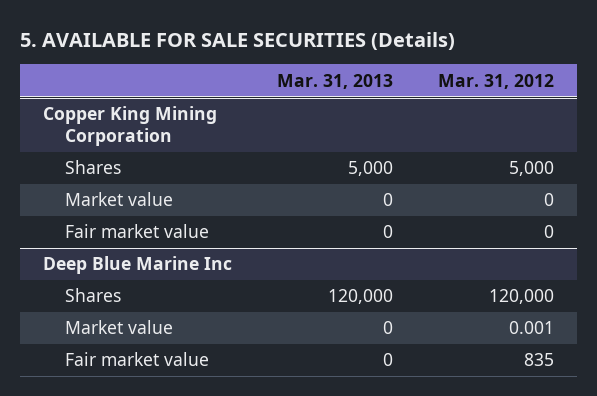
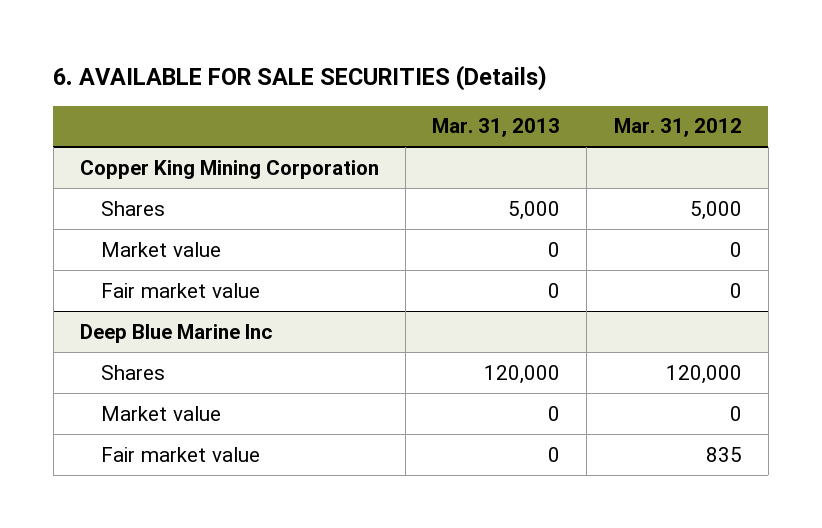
[20,32,456,51] 5. AVAILABLE FOR SALE SECURITIES (Details) -> [53,65,548,92] 6. AVAILABLE FOR SALE SECURITIES (Details)
[509,321,555,335] 0.001 -> [729,405,742,421] 0

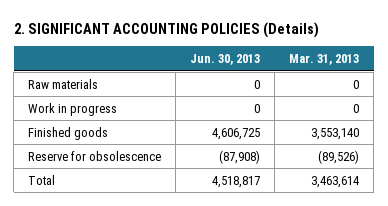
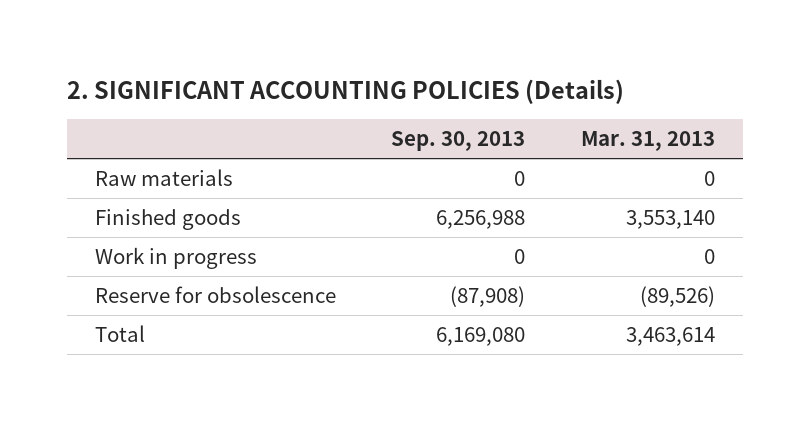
[190,54,261,66] Jun. 30, 2013 -> none
none -> [391,131,526,152] Sep. 30, 2013
[28,102,118,116] Work in progress -> [94,247,257,270] Work in progress

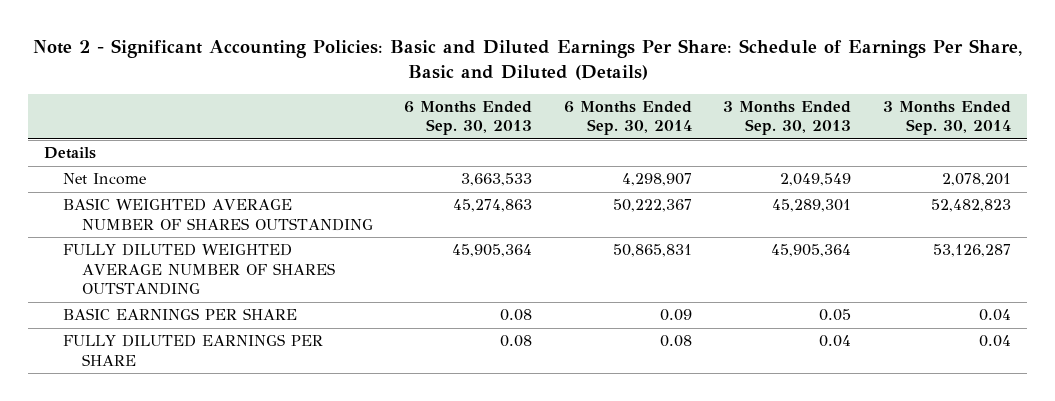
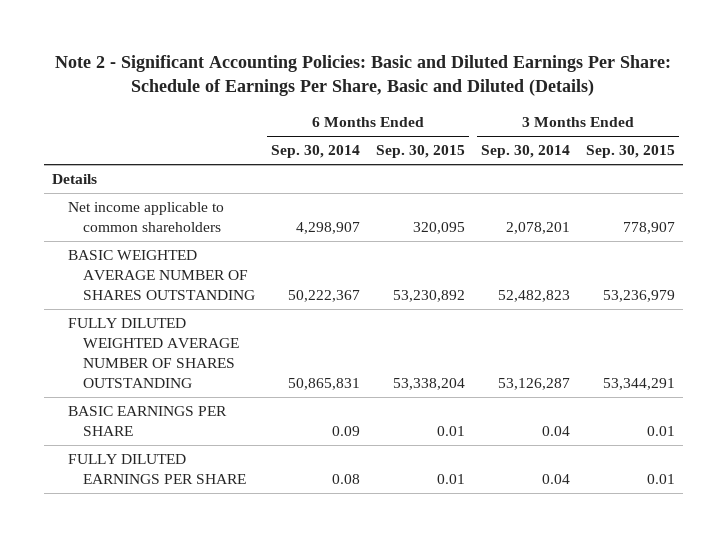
[404,100,533,136] 6 Months Ended Sep. 30, 2013 -> none
[723,100,852,136] 3 Months Ended Sep. 30, 2013 -> none
none -> [376,145,466,159] Sep. 30, 2015
none -> [585,145,675,159] Sep. 30, 2015
[62,173,146,186] Net Income -> [67,202,224,232] Net income applicable to common shareholders

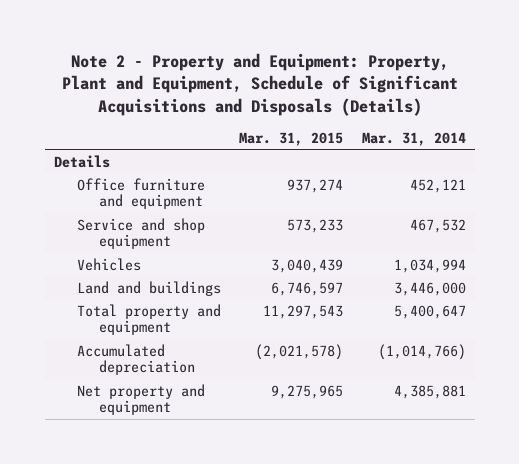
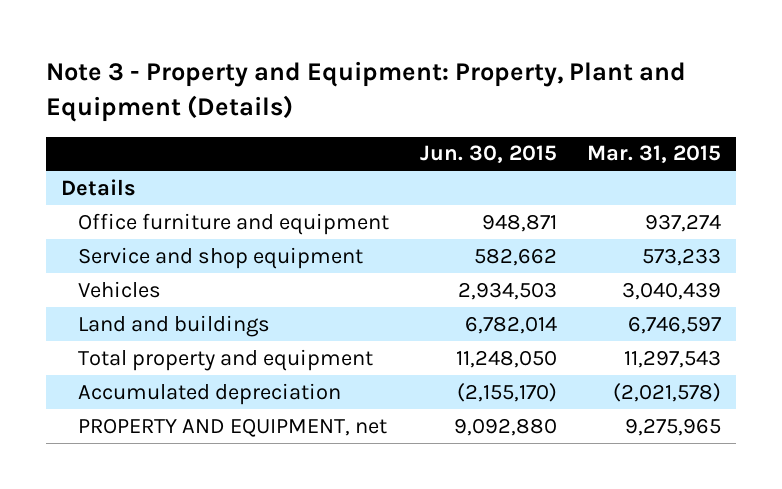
[61,53,458,116] Note 2 - Property and Equipment: Property, Plant and Equipment, Schedule of Significant Acquisitions and Disposals (Details) -> [46,61,687,122] Note 3 - Property and Equipment: Property, Plant and Equipment (Details)
[361,131,466,146] Mar. 31, 2014 -> none
none -> [419,145,557,164] Jun. 30, 2015
[76,383,205,416] Net property and equipment -> [78,417,388,437] PROPERTY AND EQUIPMENT, net

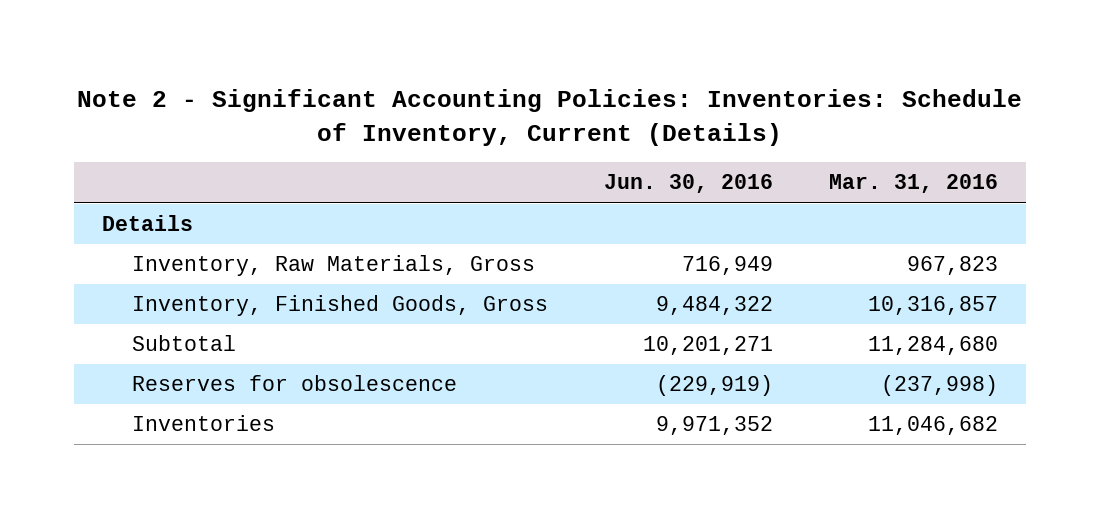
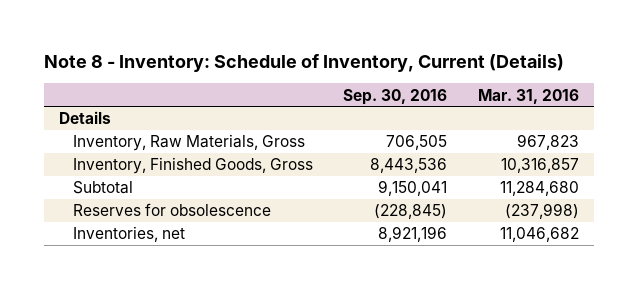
[77,89,1023,146] Note 2 - Significant Accounting Policies: Inventories: Schedule of Inventory, Current (Details) -> [43,54,564,73] Note 8 - Inventory: Schedule of Inventory, Current (Details)
[603,174,773,194] Jun. 30, 2016 -> none
none -> [343,88,448,105] Sep. 30, 2016
[131,415,275,432] Inventories -> [72,226,185,243] Inventories, net

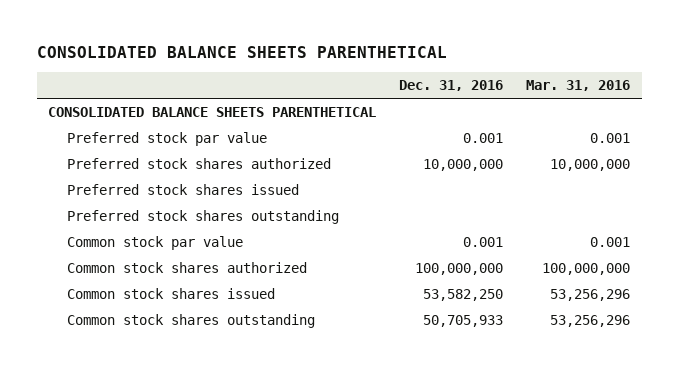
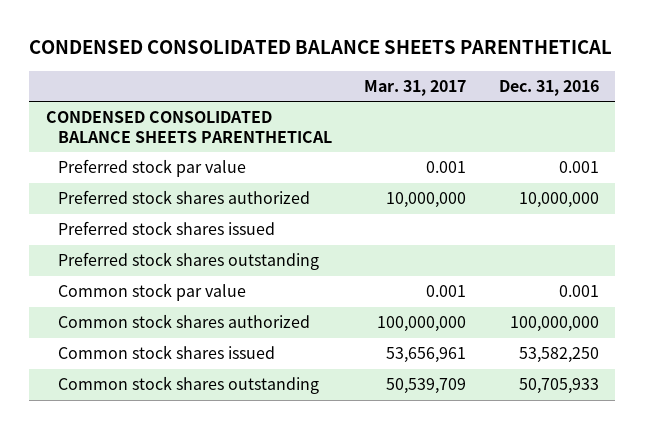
[36,46,447,59] CONSOLIDATED BALANCE SHEETS PARENTHETICAL -> [29,40,613,55] CONDENSED CONSOLIDATED BALANCE SHEETS PARENTHETICAL
[526,79,631,91] Mar. 31, 2016 -> none
none -> [364,79,467,96] Mar. 31, 2017
[48,107,377,118] CONSOLIDATED BALANCE SHEETS PARENTHETICAL -> [45,111,332,143] CONDENSED CONSOLIDATED BALANCE SHEETS PARENTHETICAL

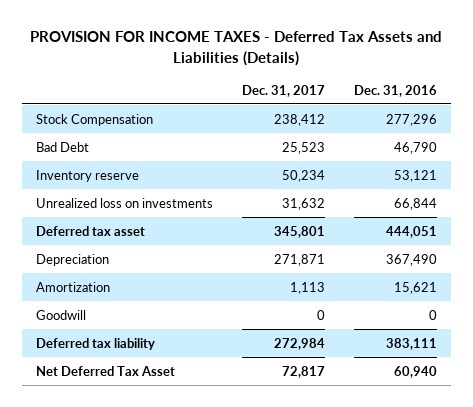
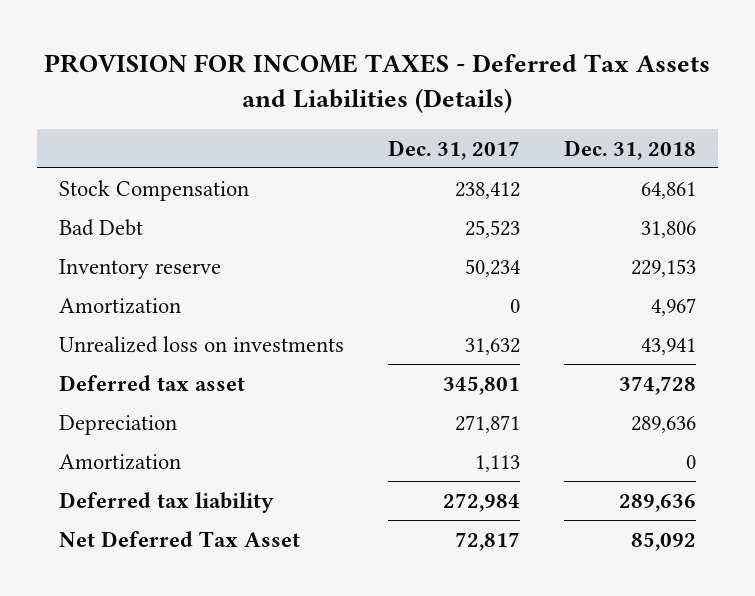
[353,84,437,97] Dec. 31, 2016 -> none
none -> [564,139,697,160] Dec. 31, 2018
none -> [58,297,181,314] Amortization
[36,309,87,320] Goodwill -> none

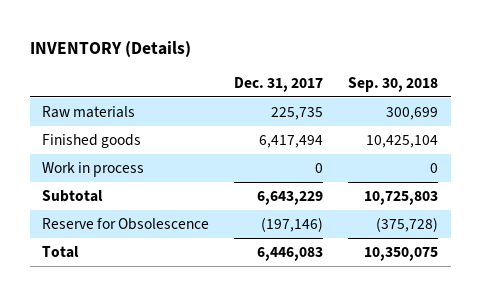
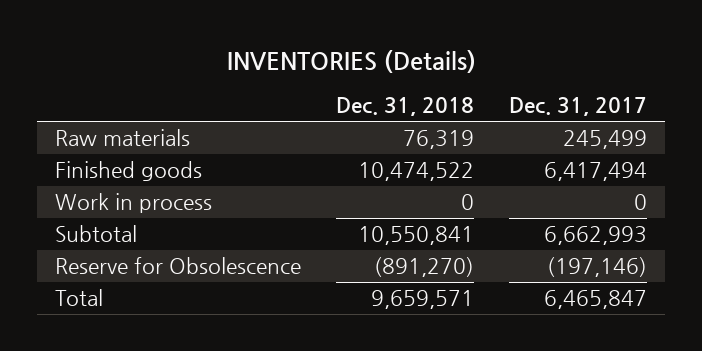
[29,40,191,57] INVENTORY (Details) -> [227,49,477,73] INVENTORIES (Details)
[348,77,439,93] Sep. 30, 2018 -> none
none -> [336,97,475,117] Dec. 31, 2018
[271,107,324,121] 225,735 -> [563,130,648,150] 245,499
[257,191,324,206] 6,643,229 -> [544,226,648,246] 6,662,993
[257,247,324,262] 6,446,083 -> [544,290,648,310] 6,465,847

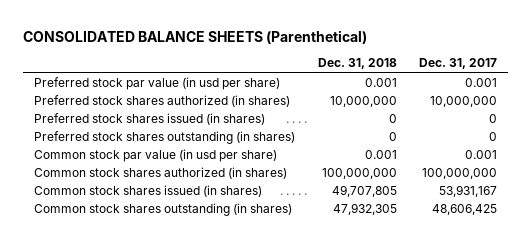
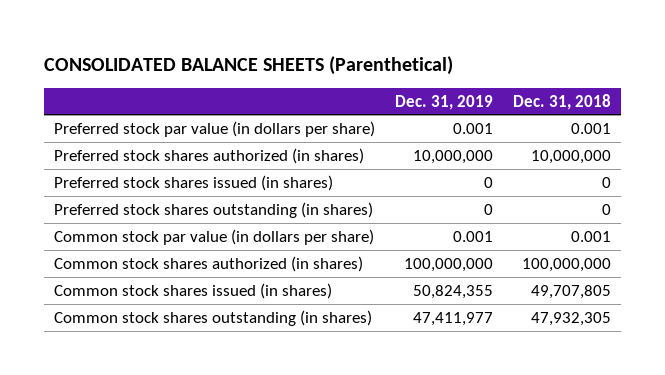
[419,58,498,70] Dec. 31, 2017 -> none
none -> [395,94,494,110] Dec. 31, 2019
[34,76,281,90] Preferred stock par value (in usd per share) -> [54,120,376,137] Preferred stock par value (in dollars per share)
[34,148,278,162] Common stock par value (in usd per share) -> [54,228,375,245] Common stock par value (in dollars per share)

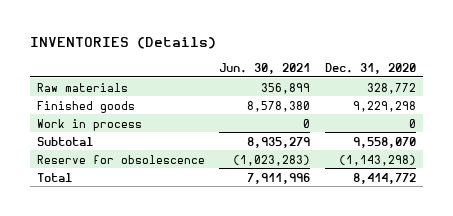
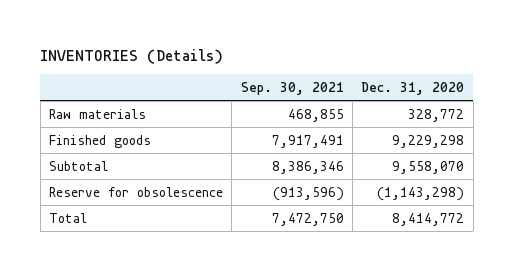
[219,62,311,74] Jun. 30, 2021 -> none
none -> [240,82,344,96] Sep. 30, 2021
[36,118,142,131] Work in process -> none

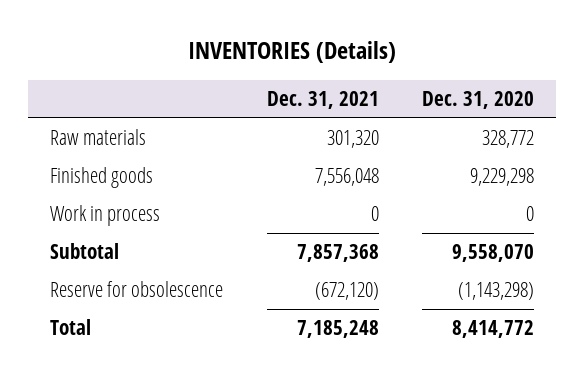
[240,82,344,96] Sep. 30, 2021 -> none
none -> [266,90,379,109] Dec. 31, 2021
none -> [49,205,160,227] Work in process

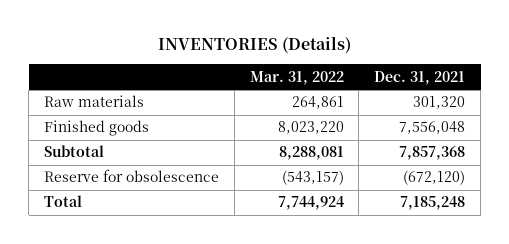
[422,90,535,109] Dec. 31, 2020 -> none
none -> [249,70,344,85] Mar. 31, 2022
[49,205,160,227] Work in process -> none

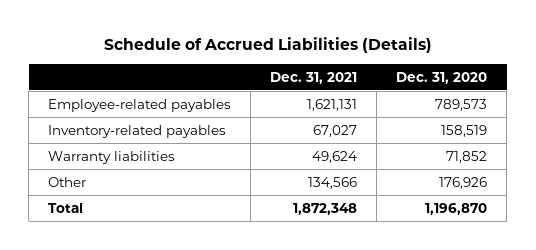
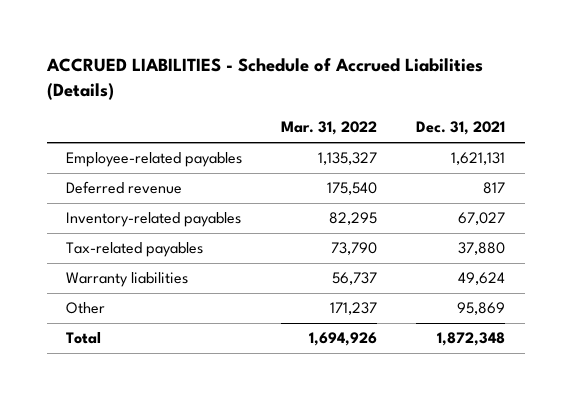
[103,37,432,54] Schedule of Accrued Liabilities (Details) -> [45,58,483,100] ACCRUED LIABILITIES - Schedule of Accrued Liabilities (Details)
[396,71,488,84] Dec. 31, 2020 -> none
none -> [281,121,378,136] Mar. 31, 2022
none -> [66,181,183,195] Deferred revenue
none -> [66,242,204,258] Tax-related payables
[308,176,358,189] 134,566 -> [457,302,506,316] 95,869

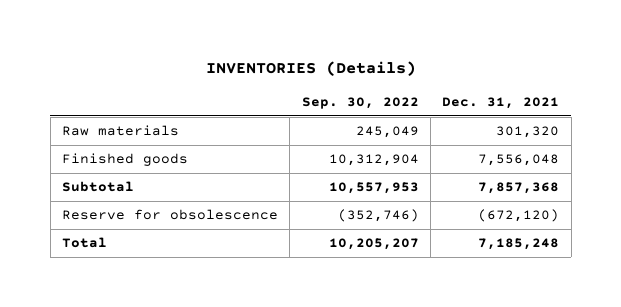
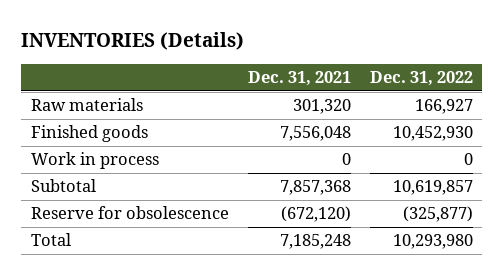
[301,96,419,109] Sep. 30, 2022 -> none
none -> [369,71,473,87] Dec. 31, 2022
none -> [30,152,159,170] Work in process

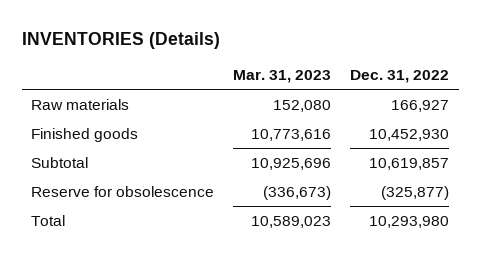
[247,71,351,87] Dec. 31, 2021 -> none
none -> [233,70,332,84] Mar. 31, 2023
[30,152,159,170] Work in process -> none

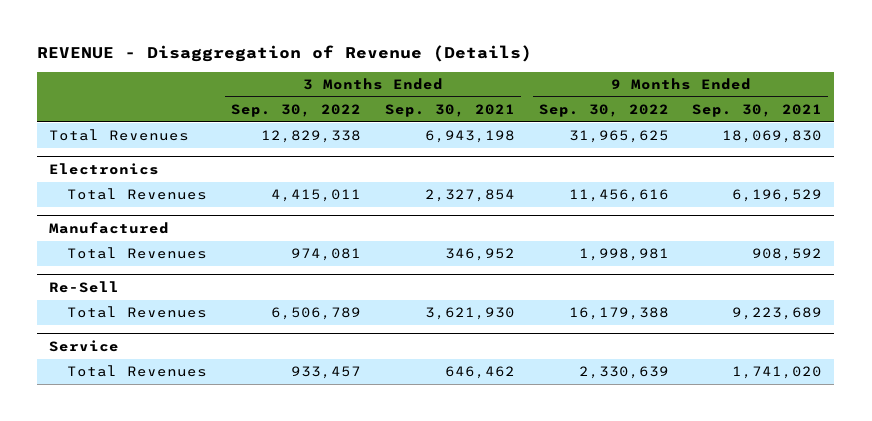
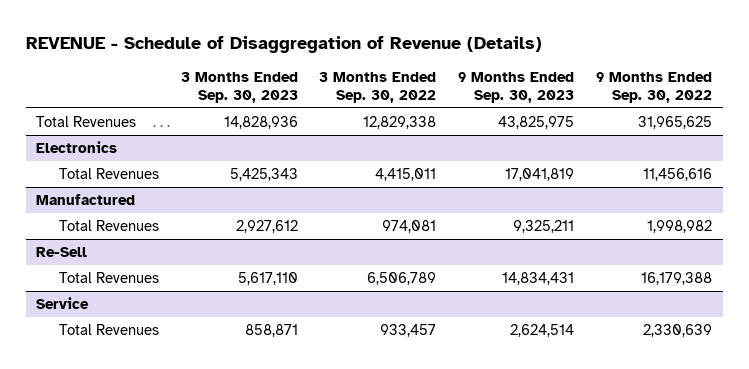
[37,45,533,63] REVENUE - Disaggregation of Revenue (Details) -> [25,35,542,53] REVENUE - Schedule of Disaggregation of Revenue (Details)
[384,104,515,118] Sep. 30, 2021 -> none
[692,104,823,118] Sep. 30, 2021 -> none
none -> [180,71,298,103] 3 Months Ended Sep. 30, 2023
none -> [458,71,575,103] 9 Months Ended Sep. 30, 2023
[578,248,669,262] 1,998,981 -> [647,219,713,233] 1,998,982

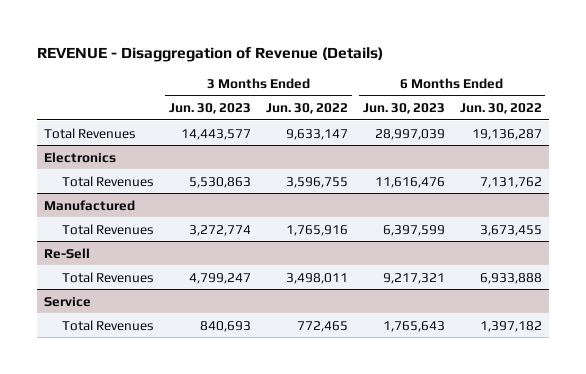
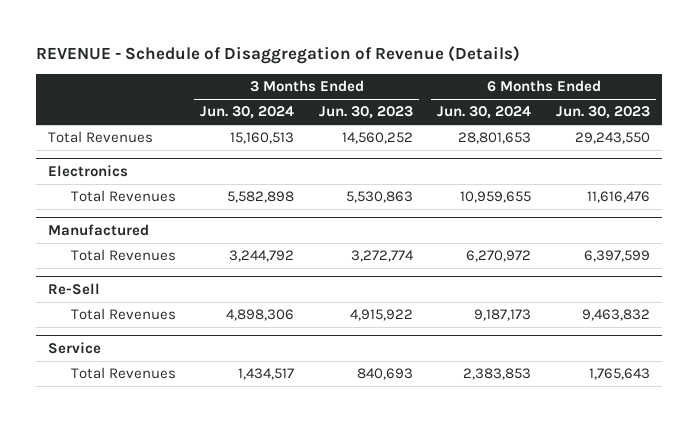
[36,46,383,62] REVENUE - Disaggregation of Revenue (Details) -> [36,46,521,65] REVENUE - Schedule of Disaggregation of Revenue (Details)
[265,103,348,115] Jun. 30, 2022 -> none
[459,103,542,115] Jun. 30, 2022 -> none
none -> [200,106,295,120] Jun. 30, 2024
none -> [437,106,532,120] Jun. 30, 2024
[181,128,252,140] 14,443,577 -> [341,132,413,145] 14,560,252
[374,128,445,140] 28,997,039 -> [574,132,650,145] 29,243,550
[189,272,252,284] 4,799,247 -> [349,309,413,322] 4,915,922
[382,272,445,284] 9,217,321 -> [581,309,650,322] 9,463,832

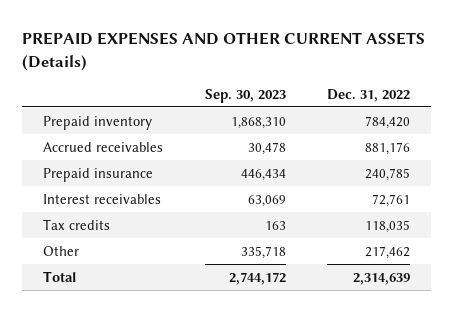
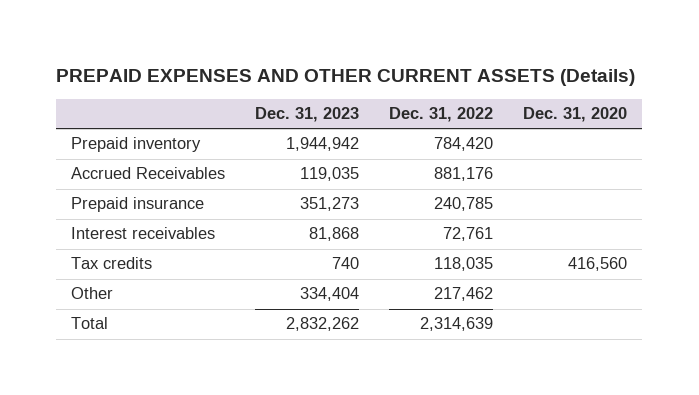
[204,88,286,103] Sep. 30, 2023 -> none
none -> [255,106,360,122] Dec. 31, 2023
none -> [523,106,628,122] Dec. 31, 2020
[43,141,164,152] Accrued receivables -> [71,167,226,180] Accrued Receivables

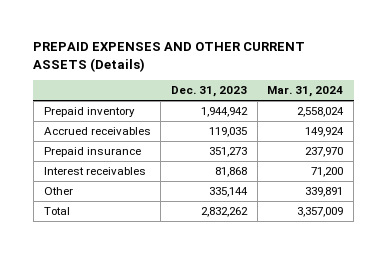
[389,106,494,122] Dec. 31, 2022 -> none
[523,106,628,122] Dec. 31, 2020 -> none
none -> [267,86,344,98] Mar. 31, 2024
[71,167,226,180] Accrued Receivables -> [43,127,151,136] Accrued receivables
[71,257,153,270] Tax credits -> none
[300,287,360,302] 334,404 -> [209,187,249,198] 335,144

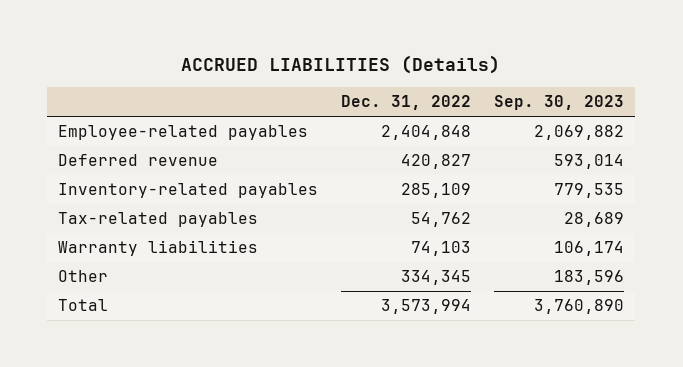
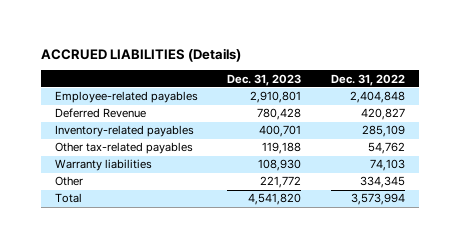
[494,95,625,111] Sep. 30, 2023 -> none
none -> [227,73,302,86] Dec. 31, 2023
[58,154,219,167] Deferred revenue -> [55,108,147,119] Deferred Revenue
[58,212,259,228] Tax-related payables -> [55,142,194,155] Other tax-related payables

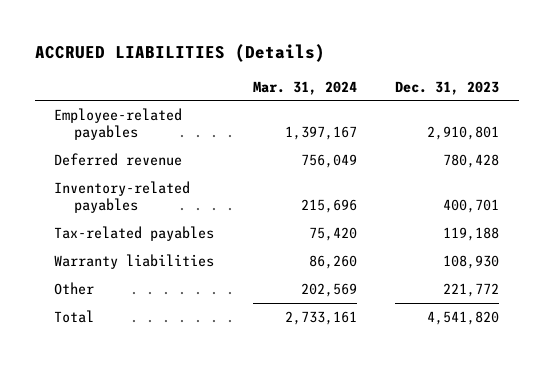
[330,73,405,86] Dec. 31, 2022 -> none
none -> [252,80,357,95] Mar. 31, 2024
[55,108,147,119] Deferred Revenue -> [54,152,183,166] Deferred revenue
[55,142,194,155] Other tax-related payables -> [54,225,215,241] Tax-related payables

